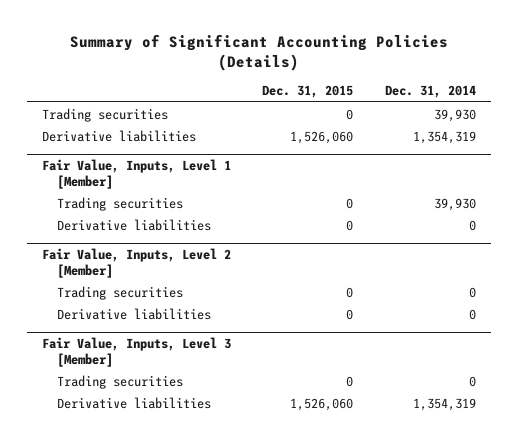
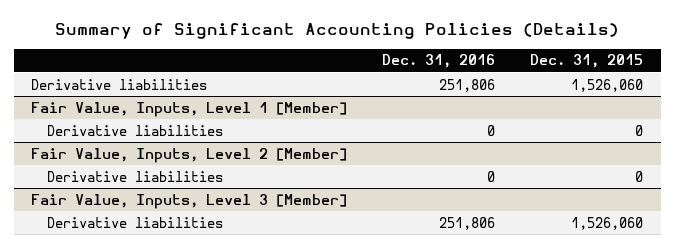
[384,85,476,99] Dec. 31, 2014 -> none
none -> [382,54,496,69] Dec. 31, 2016
[42,107,169,122] Trading securities -> none
[56,196,183,211] Trading securities -> none
[56,285,183,300] Trading securities -> none
[56,374,183,389] Trading securities -> none

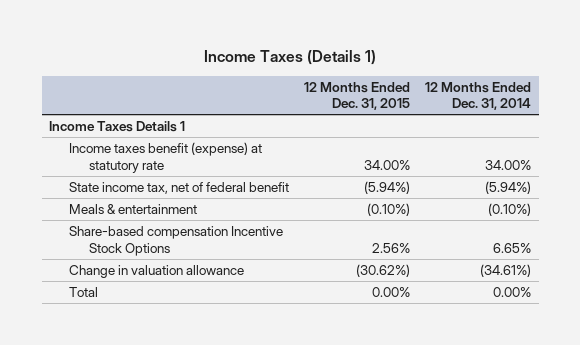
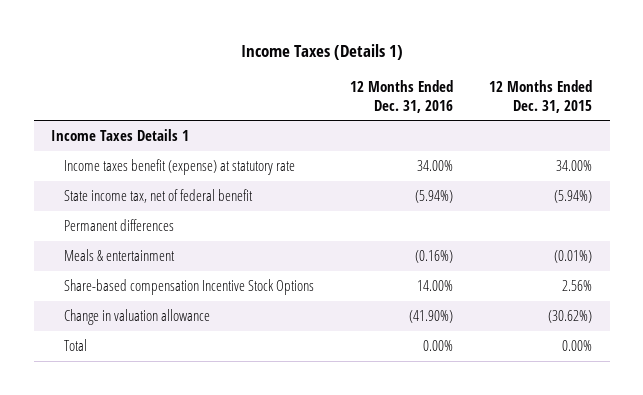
[425,81,532,111] 12 Months Ended Dec. 31, 2014 -> none
none -> [350,80,454,113] 12 Months Ended Dec. 31, 2016
none -> [64,219,175,232] Permanent differences
[367,202,411,216] (0.10%) -> [553,250,592,264] (0.01%)

